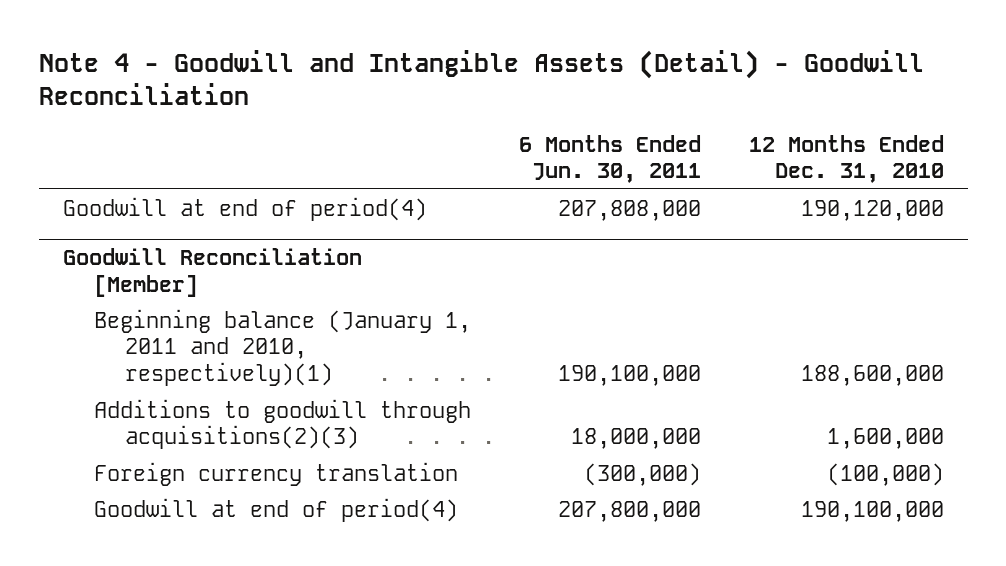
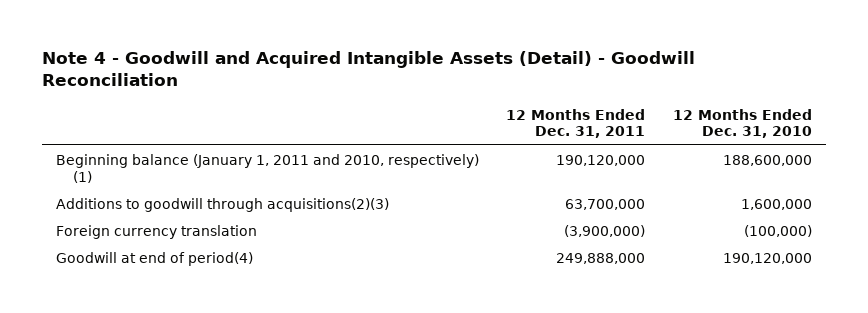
[38,49,924,105] Note 4 - Goodwill and Intangible Assets (Detail) - Goodwill Reconciliation -> [42,51,696,87] Note 4 - Goodwill and Acquired Intangible Assets (Detail) - Goodwill Reconciliation
[518,134,701,184] 6 Months Ended Jun. 30, 2011 -> none
none -> [506,108,646,139] 12 Months Ended Dec. 31, 2011
[62,247,362,297] Goodwill Reconciliation [Member] -> none
[93,308,471,386] Beginning balance (January 1, 2011 and 2010, respectively)(1) -> [55,153,479,183] Beginning balance (January 1, 2011 and 2010, respectively) (1)
[93,497,458,522] Goodwill at end of period(4) -> none
[62,196,427,221] Goodwill at end of period(4) -> [55,251,253,266] Goodwill at end of period(4)

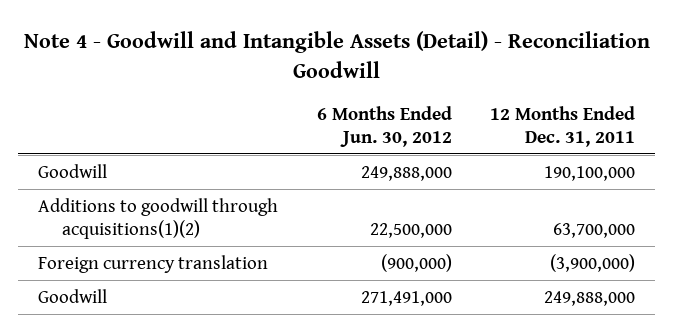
[42,51,696,87] Note 4 - Goodwill and Acquired Intangible Assets (Detail) - Goodwill Reconciliation -> [23,30,650,78] Note 4 - Goodwill and Intangible Assets (Detail) - Reconciliation Goodwill
[672,108,812,139] 12 Months Ended Dec. 31, 2010 -> none
none -> [316,105,452,147] 6 Months Ended Jun. 30, 2012
[55,153,479,183] Beginning balance (January 1, 2011 and 2010, respectively) (1) -> none
none -> [37,164,107,179] Goodwill
[55,197,389,212] Additions to goodwill through acquisitions(2)(3) -> [37,198,278,240] Additions to goodwill through acquisitions(1)(2)
[55,251,253,266] Goodwill at end of period(4) -> [37,289,107,304] Goodwill

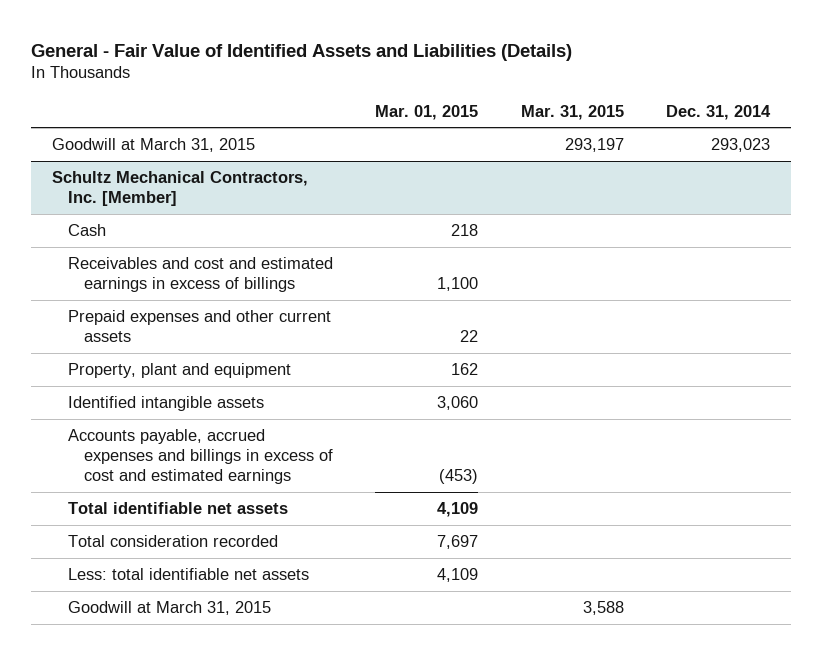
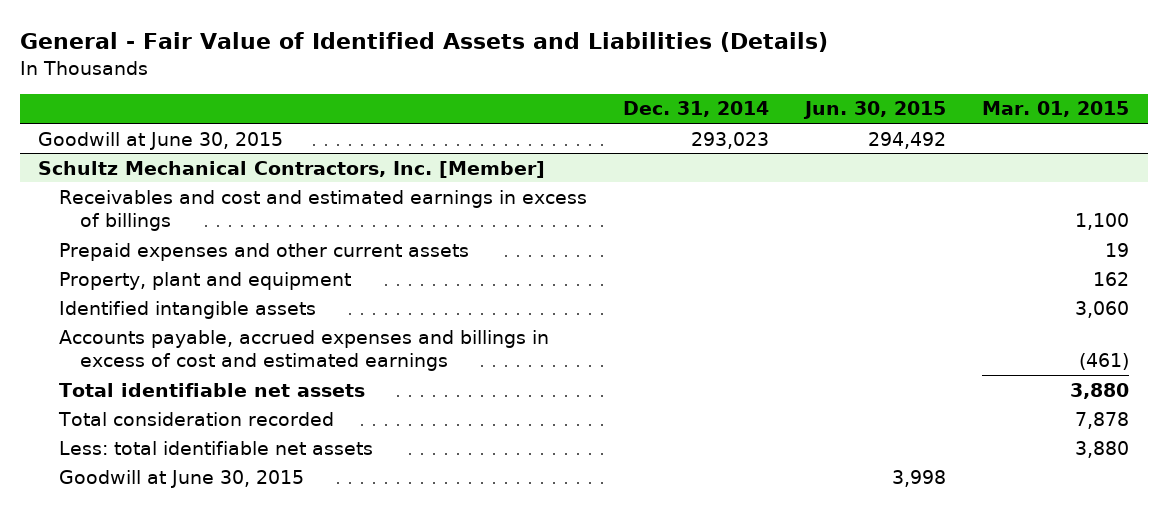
[520,104,624,120] Mar. 31, 2015 -> none
none -> [803,101,947,120] Jun. 30, 2015
[52,137,256,152] Goodwill at March 31, 2015 -> [37,131,283,150] Goodwill at June 30, 2015
[68,223,107,236] Cash -> none
[460,330,479,343] 22 -> [1105,242,1130,257] 19
[439,469,479,485] (453) -> [1079,352,1130,370] (461)
[437,501,479,517] 4,109 -> [1070,382,1130,399] 3,880
[437,534,479,549] 7,697 -> [1075,411,1130,429] 7,878
[437,567,479,582] 4,109 -> [1075,440,1130,458] 3,880
[68,600,272,615] Goodwill at March 31, 2015 -> [58,469,304,488] Goodwill at June 30, 2015

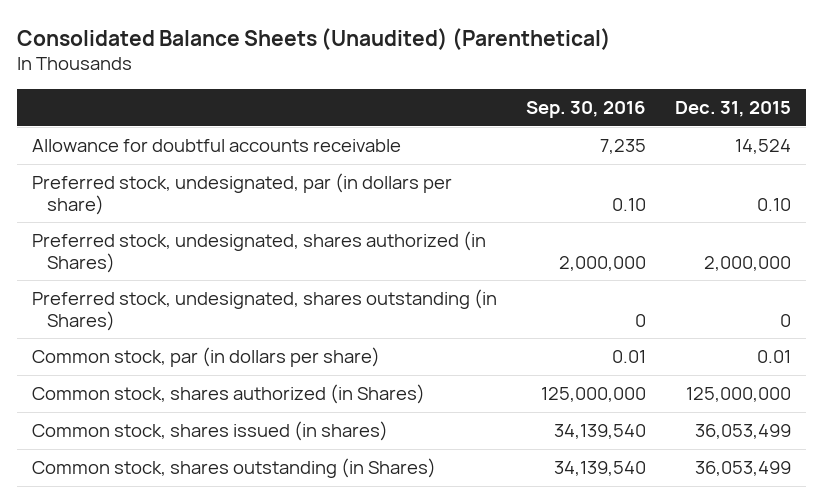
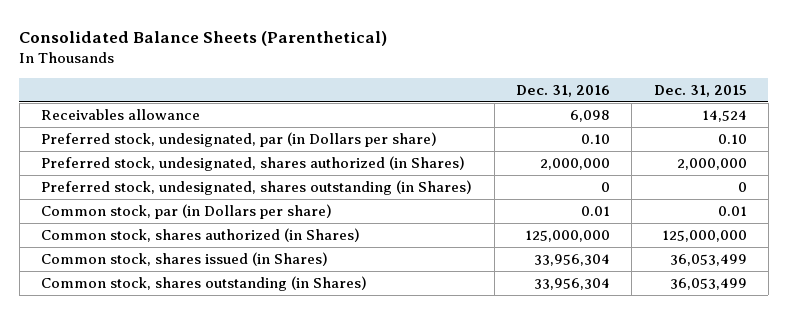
[16,27,611,50] Consolidated Balance Sheets (Unaudited) (Parenthetical) -> [19,30,388,46] Consolidated Balance Sheets (Parenthetical)
[525,100,646,118] Sep. 30, 2016 -> none
none -> [515,84,610,97] Dec. 31, 2016
[31,139,401,153] Allowance for doubtful accounts receivable -> [41,109,201,121] Receivables allowance
[31,173,452,215] Preferred stock, undesignated, par (in dollars per share) -> [41,132,438,148] Preferred stock, undesignated, par (in Dollars per share)
[31,347,380,368] Common stock, par (in dollars per share) -> [41,204,333,220] Common stock, par (in Dollars per share)
[31,421,388,442] Common stock, shares issued (in shares) -> [41,252,329,267] Common stock, shares issued (in Shares)

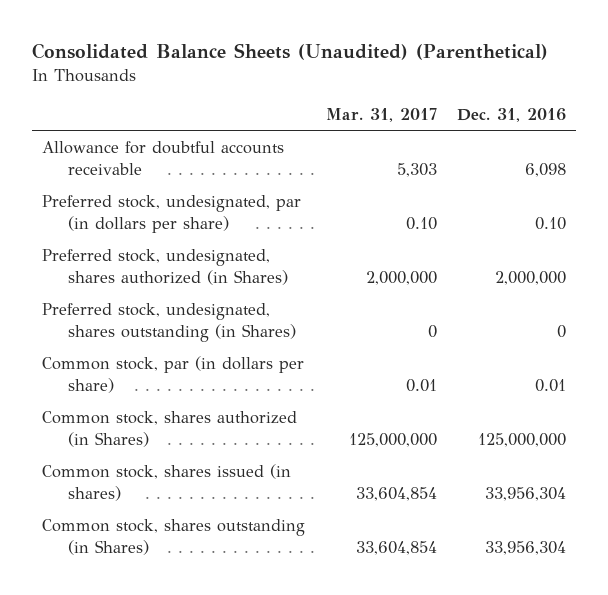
[19,30,388,46] Consolidated Balance Sheets (Parenthetical) -> [32,43,549,61] Consolidated Balance Sheets (Unaudited) (Parenthetical)
[653,84,747,97] Dec. 31, 2015 -> none
none -> [325,107,437,122] Mar. 31, 2017
[41,109,201,121] Receivables allowance -> [42,141,285,175] Allowance for doubtful accounts receivable
[41,132,438,148] Preferred stock, undesignated, par (in Dollars per share) -> [42,195,302,233] Preferred stock, undesignated, par (in dollars per share)
[41,204,333,220] Common stock, par (in Dollars per share) -> [42,356,305,393] Common stock, par (in dollars per share)
[41,252,329,267] Common stock, shares issued (in Shares) -> [42,464,292,501] Common stock, shares issued (in shares)

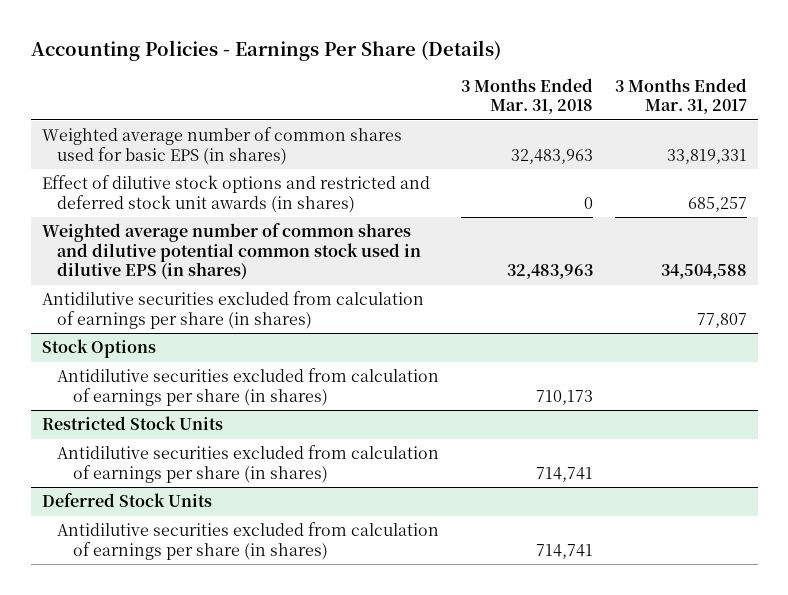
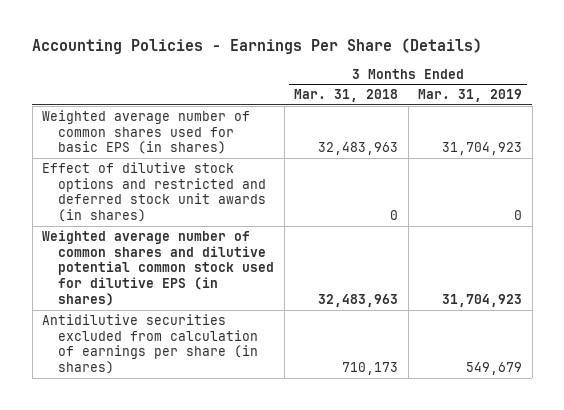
[614,77,747,115] 3 Months Ended Mar. 31, 2017 -> none
none -> [418,89,523,103] Mar. 31, 2019
[41,291,424,329] Antidilutive securities excluded from calculation of earnings per share (in shares) -> none
[41,339,156,359] Stock Options -> none
[41,223,422,281] Weighted average number of common shares and dilutive potential common stock used in dilutive EPS (in shares) -> [42,229,275,307] Weighted average number of common shares and dilutive potential common stock used for dilutive EPS (in shares)
[41,416,223,431] Restricted Stock Units -> none
[57,445,440,483] Antidilutive securities excluded from calculation of earnings per share (in shares) -> none
[41,493,212,508] Deferred Stock Units -> none
[57,522,440,560] Antidilutive securities excluded from calculation of earnings per share (in shares) -> none

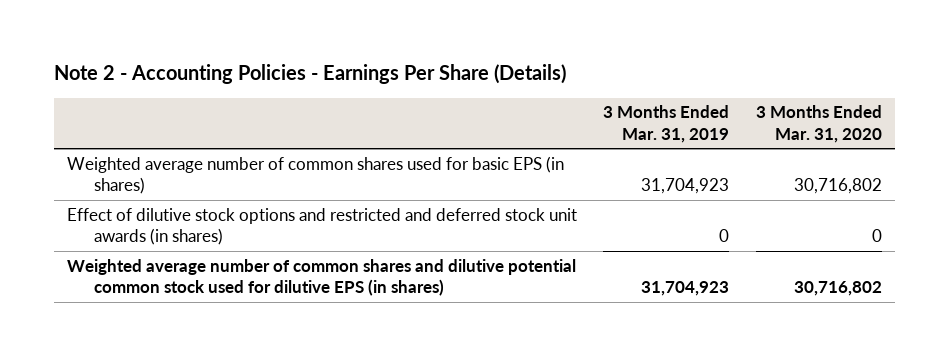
[32,38,483,55] Accounting Policies - Earnings Per Share (Details) -> [53,64,566,85] Note 2 - Accounting Policies - Earnings Per Share (Details)
[294,89,399,103] Mar. 31, 2018 -> none
none -> [755,105,882,143] 3 Months Ended Mar. 31, 2020
[42,313,259,375] Antidilutive securities excluded from calculation of earnings per share (in shares) -> none

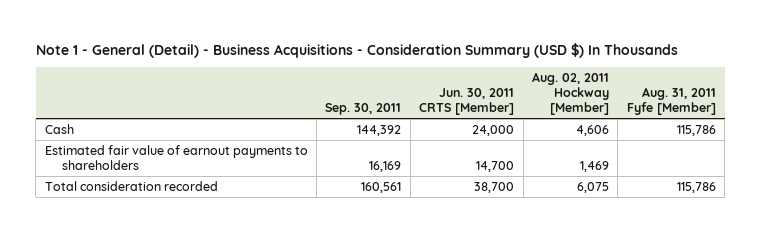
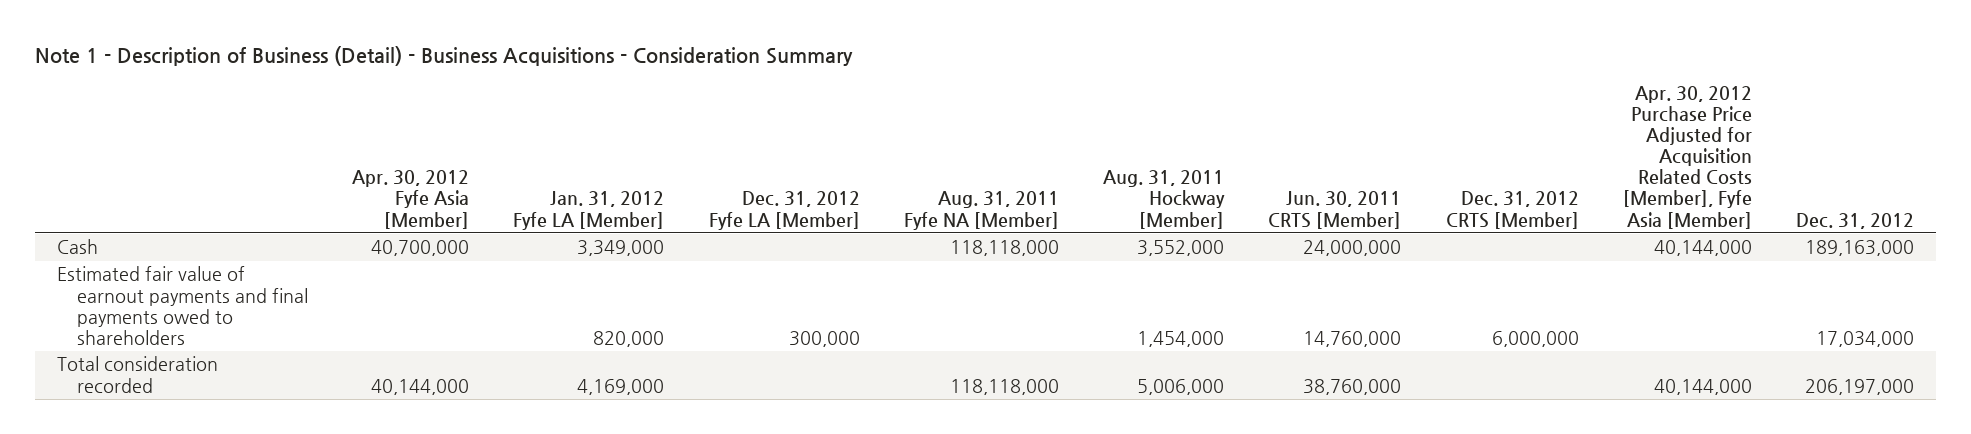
[35,42,678,58] Note 1 - General (Detail) - Business Acquisitions - Consideration Summary (USD $) In Thousands -> [34,45,853,66] Note 1 - Description of Business (Detail) - Business Acquisitions - Consideration Summary
[325,102,402,115] Sep. 30, 2011 -> none
[532,72,610,115] Aug. 02, 2011 Hockway [Member] -> none
[626,87,716,115] Aug. 31, 2011 Fyfe [Member] -> none
none -> [352,170,470,229] Apr. 30, 2012 Fyfe Asia [Member]
none -> [513,191,665,230] Jan. 31, 2012 Fyfe LA [Member]
none -> [708,191,860,230] Dec. 31, 2012 Fyfe LA [Member]
none -> [903,191,1059,230] Aug. 31, 2011 Fyfe NA [Member]
none -> [1103,170,1226,229] Aug. 31, 2011 Hockway [Member]
none -> [1445,191,1579,229] Dec. 31, 2012 CRTS [Member]
none -> [1622,85,1752,229] Apr. 30, 2012 Purchase Price Adjusted for Acquisition Related Costs [Member], Fyfe Asia [Member]
none -> [1796,212,1915,229] Dec. 31, 2012
[472,124,515,136] 24,000 -> [1303,240,1402,257] 24,000,000
[44,144,308,170] Estimated fair value of earnout payments to shareholders -> [56,266,308,345] Estimated fair value of earnout payments and final payments owed to shareholders
[476,160,515,172] 14,700 -> [1303,330,1402,347] 14,760,000
[474,181,515,193] 38,700 -> [1303,378,1402,395] 38,760,000

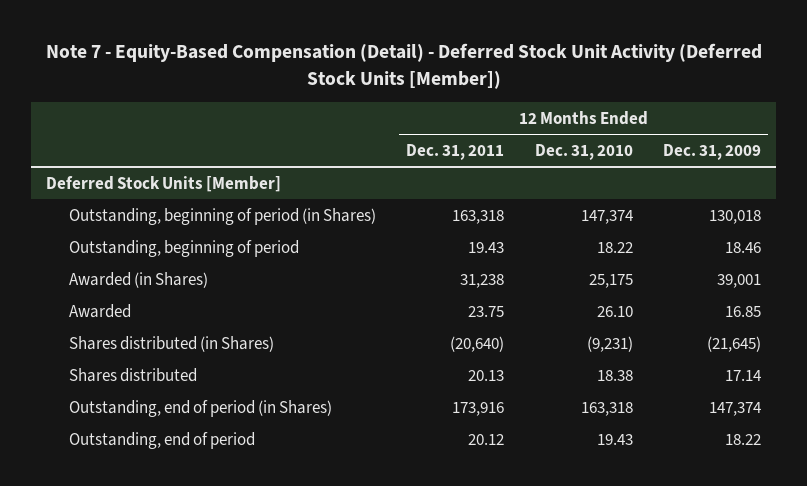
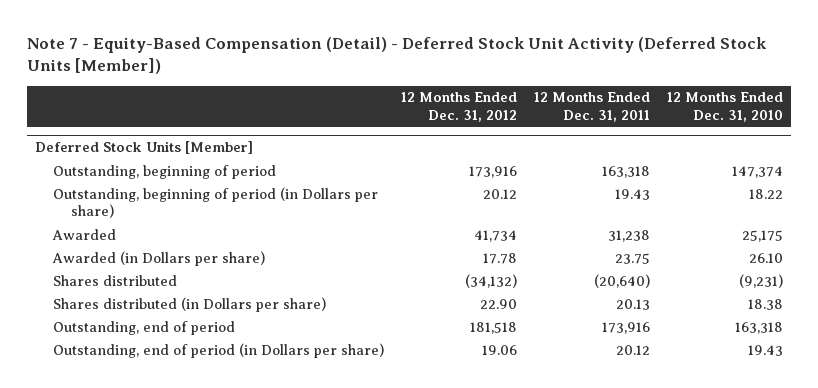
[662,143,761,160] Dec. 31, 2009 -> none
none -> [400,92,517,122] 12 Months Ended Dec. 31, 2012
[69,207,377,225] Outstanding, beginning of period (in Shares) -> [53,164,277,179] Outstanding, beginning of period
[69,239,300,257] Outstanding, beginning of period -> [53,186,379,218] Outstanding, beginning of period (in Dollars per share)
[69,271,209,288] Awarded (in Shares) -> [52,228,117,240] Awarded
[69,303,132,318] Awarded -> [52,250,266,266] Awarded (in Dollars per share)
[69,335,275,352] Shares distributed (in Shares) -> [53,274,178,286] Shares distributed
[69,367,198,382] Shares distributed -> [53,296,327,312] Shares distributed (in Dollars per share)
[69,399,333,417] Outstanding, end of period (in Shares) -> [53,320,236,335] Outstanding, end of period
[69,431,256,449] Outstanding, end of period -> [53,342,385,358] Outstanding, end of period (in Dollars per share)

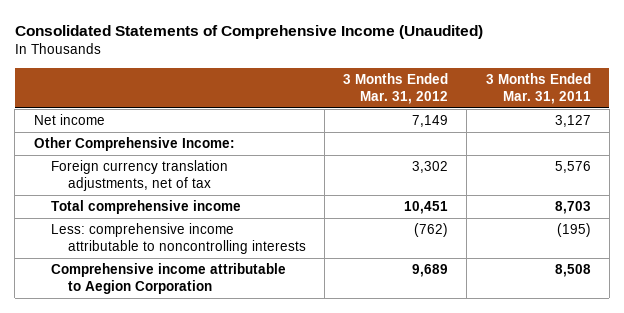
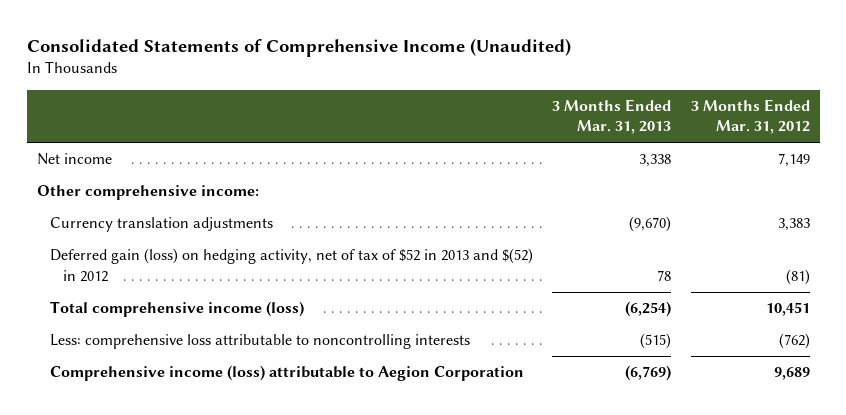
[485,72,591,105] 3 Months Ended Mar. 31, 2011 -> none
none -> [552,98,672,135] 3 Months Ended Mar. 31, 2013
[33,136,235,151] Other Comprehensive Income: -> [36,185,259,201] Other comprehensive income:
[50,159,228,192] Foreign currency translation adjustments, net of tax -> [49,217,273,233] Currency translation adjustments
[412,160,449,173] 3,302 -> [777,218,810,232] 3,383
none -> [49,248,533,282] Deferred gain (loss) on hedging activity, net of tax of $52 in 2013 and $(52) in 2012
[50,199,241,214] Total comprehensive income -> [49,301,304,318] Total comprehensive income (loss)
[50,222,307,255] Less: comprehensive income attributable to noncontrolling interests -> [49,334,470,350] Less: comprehensive loss attributable to noncontrolling interests
[50,262,286,295] Comprehensive income attributable to Aegion Corporation -> [49,365,524,382] Comprehensive income (loss) attributable to Aegion Corporation

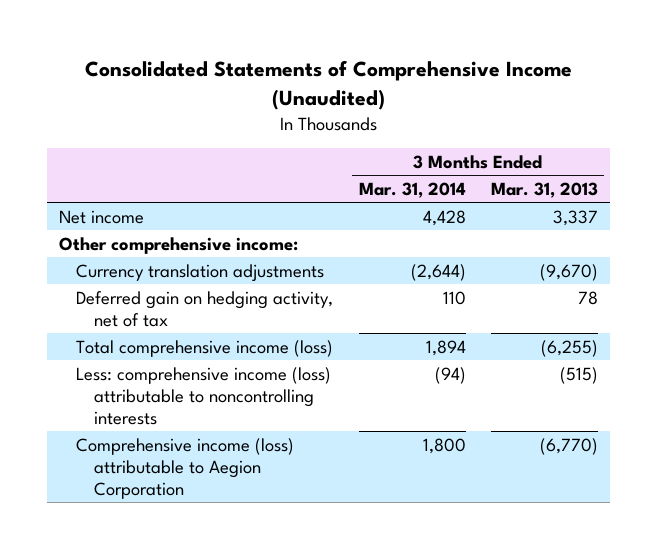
[690,98,810,135] 3 Months Ended Mar. 31, 2012 -> none
none -> [358,182,466,199] Mar. 31, 2014
[639,154,672,168] 3,338 -> [552,209,598,226] 3,337
[49,248,533,282] Deferred gain (loss) on hedging activity, net of tax of $52 in 2013 and $(52) in 2012 -> [76,290,334,327] Deferred gain on hedging activity, net of tax
[625,301,672,318] (6,254) -> [540,339,598,357] (6,255)
[49,334,470,350] Less: comprehensive loss attributable to noncontrolling interests -> [76,366,332,425] Less: comprehensive income (loss) attributable to noncontrolling interests
[625,365,672,382] (6,769) -> [539,437,598,455] (6,770)

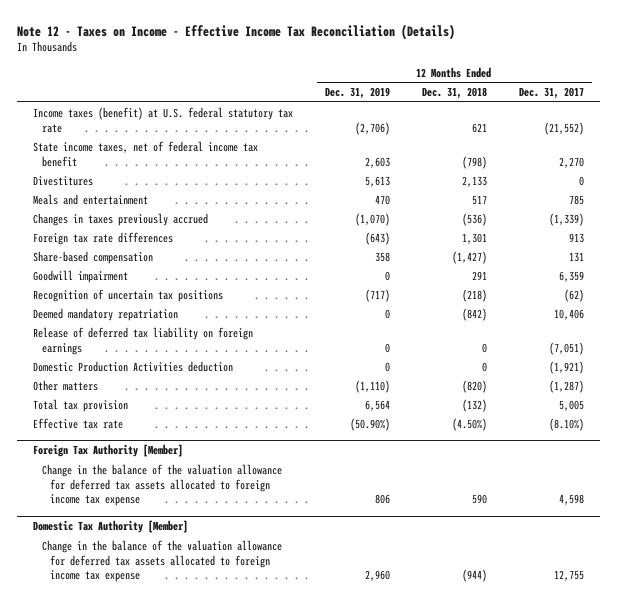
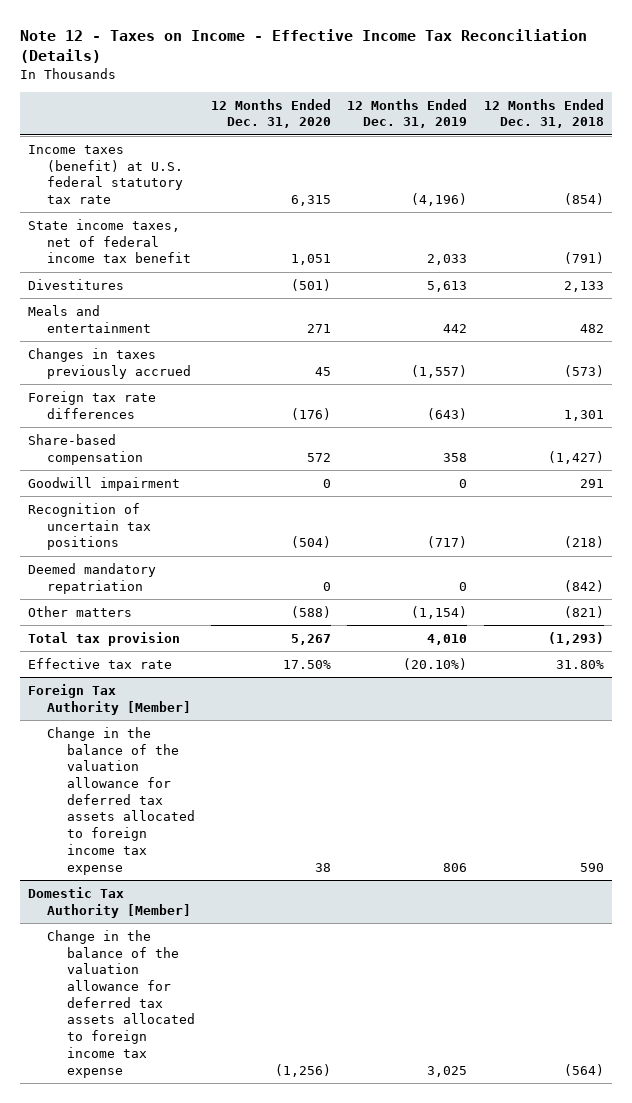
[518,87,584,100] Dec. 31, 2017 -> none
none -> [210,98,331,129] 12 Months Ended Dec. 31, 2020
[355,121,391,135] (2,706) -> [411,193,468,207] (4,196)
[471,122,487,133] 621 -> [563,193,604,206] (854)
[365,156,391,168] 2,603 -> [427,254,468,266] 2,033
[461,155,487,169] (798) -> [563,252,604,265] (791)
[375,194,391,205] 470 -> [443,323,468,333] 442
[471,194,487,205] 517 -> [579,323,604,333] 482
[355,212,391,226] (1,070) -> [411,364,468,378] (1,557)
[461,212,487,226] (536) -> [563,364,604,377] (573)
[33,326,254,355] Release of deferred tax liability on foreign earnings -> none
[33,360,234,372] Domestic Production Activities deduction -> none
[355,379,391,393] (1,110) -> [411,605,468,619] (1,154)
[461,379,487,393] (820) -> [563,605,604,618] (821)
[365,399,391,411] 6,564 -> [427,633,468,645] 4,010
[461,398,487,412] (132) -> [547,631,604,645] (1,293)
[350,417,391,431] (50.90%) -> [403,657,468,670] (20.10%)
[451,417,487,431] (4.50%) -> [555,659,604,669] 31.80%
[365,570,391,582] 2,960 -> [427,1065,468,1077] 3,025
[461,569,487,583] (944) -> [563,1063,604,1076] (564)

